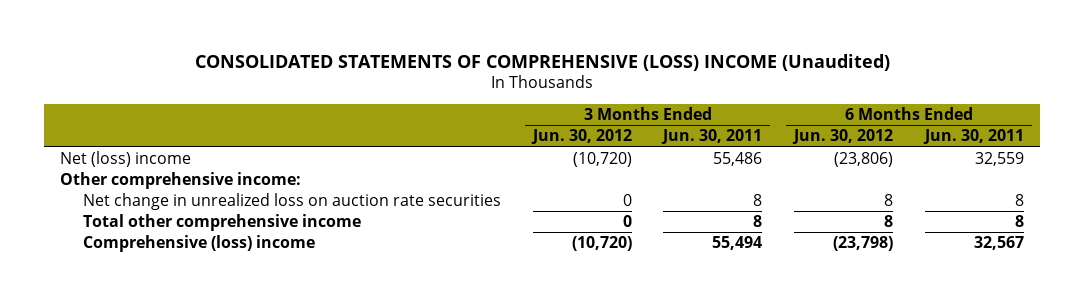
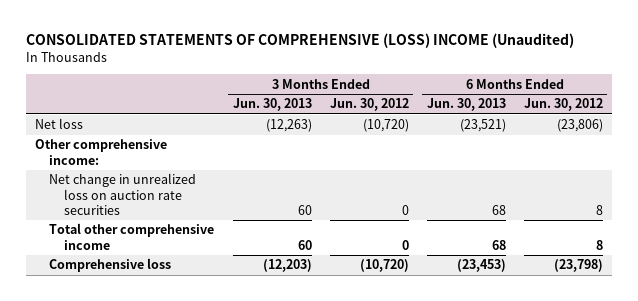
[661,129,763,145] Jun. 30, 2011 -> none
[922,129,1024,145] Jun. 30, 2011 -> none
none -> [232,98,312,112] Jun. 30, 2013
none -> [426,98,506,112] Jun. 30, 2013
[59,151,191,168] Net (loss) income -> [35,118,84,130] Net loss
[82,235,315,253] Comprehensive (loss) income -> [49,258,172,273] Comprehensive loss

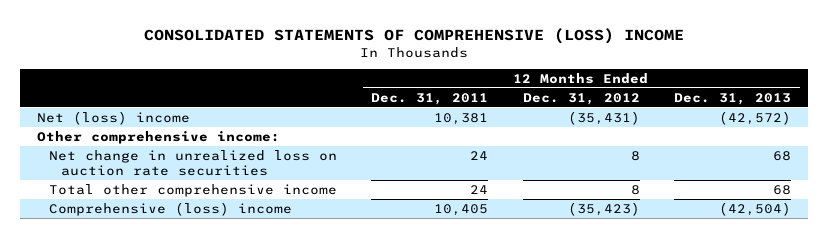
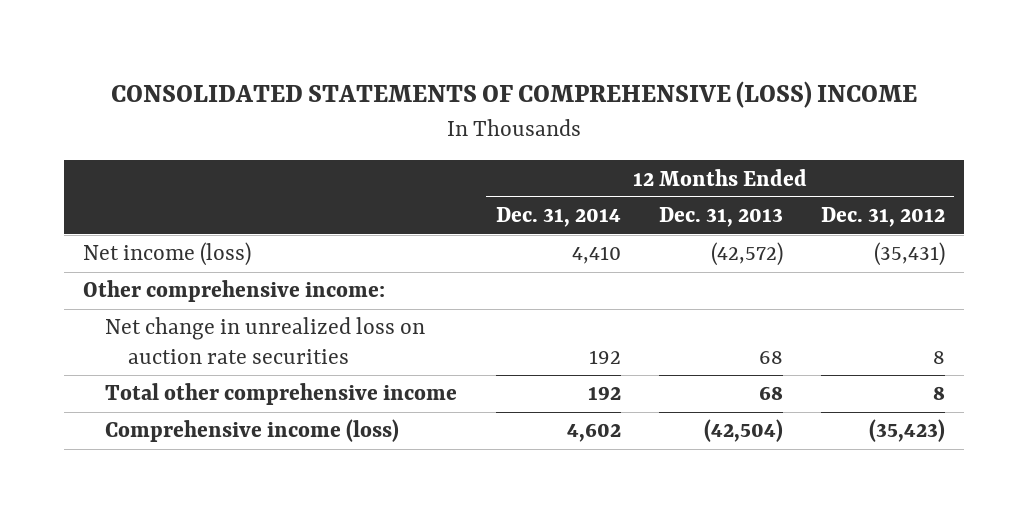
[371,92,489,105] Dec. 31, 2011 -> none
none -> [495,207,621,228] Dec. 31, 2014
[37,110,191,125] Net (loss) income -> [83,242,252,267] Net income (loss)
[49,201,293,216] Comprehensive (loss) income -> [105,419,400,443] Comprehensive income (loss)

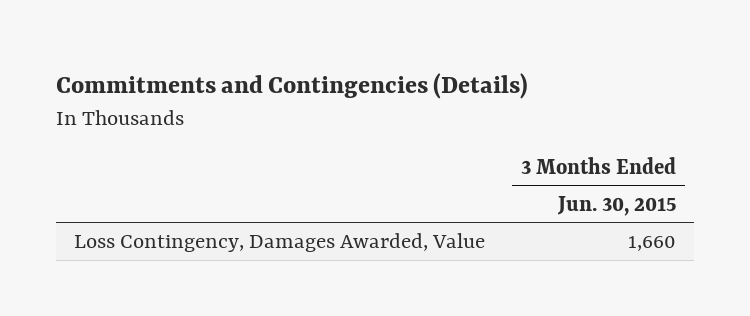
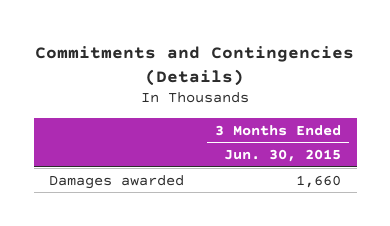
[73,233,485,253] Loss Contingency, Damages Awarded, Value -> [49,174,185,189] Damages awarded

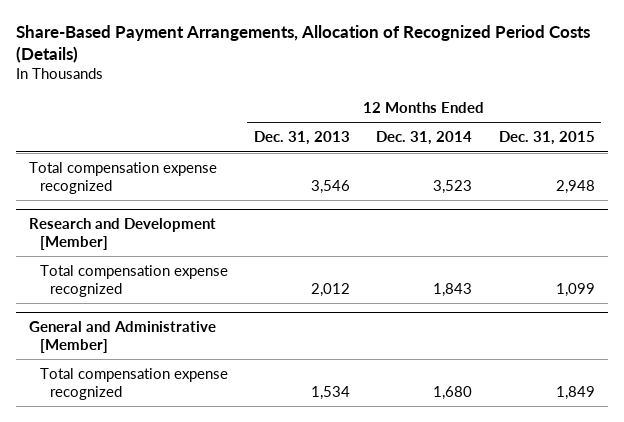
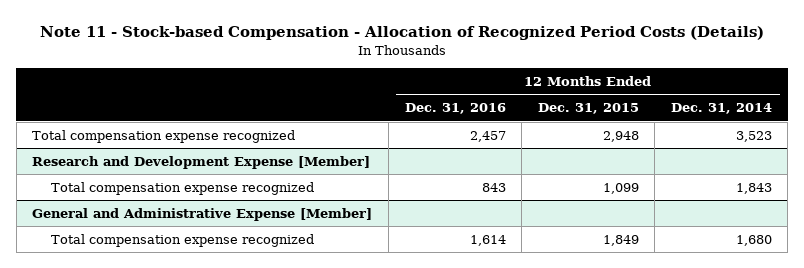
[15,24,590,64] Share-Based Payment Arrangements, Allocation of Recognized Period Costs (Details) -> [40,25,765,40] Note 11 - Stock-based Compensation - Allocation of Recognized Period Costs (Details)
[253,131,350,146] Dec. 31, 2013 -> none
none -> [404,103,506,115] Dec. 31, 2016
[28,217,216,251] Research and Development [Member] -> [32,156,371,170] Research and Development Expense [Member]
[28,320,216,354] General and Administrative [Member] -> [32,208,373,222] General and Administrative Expense [Member]

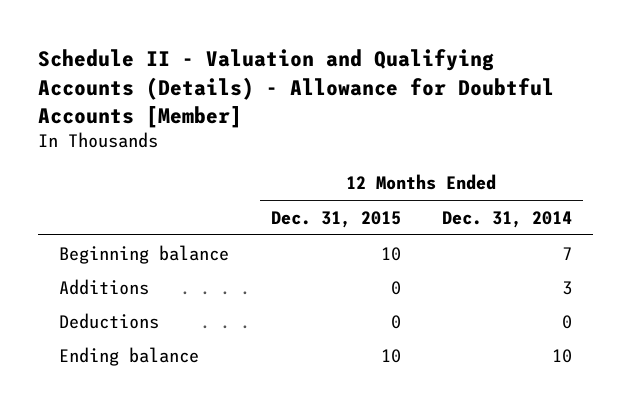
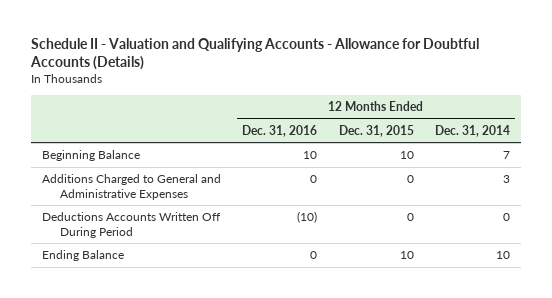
[38,49,555,128] Schedule II - Valuation and Qualifying Accounts (Details) - Allowance for Doubtful Accounts [Member] -> [30,38,480,71] Schedule II - Valuation and Qualifying Accounts - Allowance for Doubtful Accounts (Details)
none -> [242,124,318,137] Dec. 31, 2016
[58,244,229,264] Beginning balance -> [41,150,140,162] Beginning Balance
[58,278,149,295] Additions -> [41,174,221,200] Additions Charged to General and Administrative Expenses
[58,312,159,329] Deductions -> [41,212,221,238] Deductions Accounts Written Off During Period
[58,346,199,366] Ending balance -> [41,250,124,262] Ending Balance

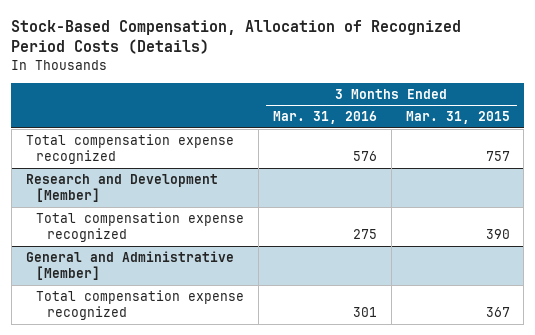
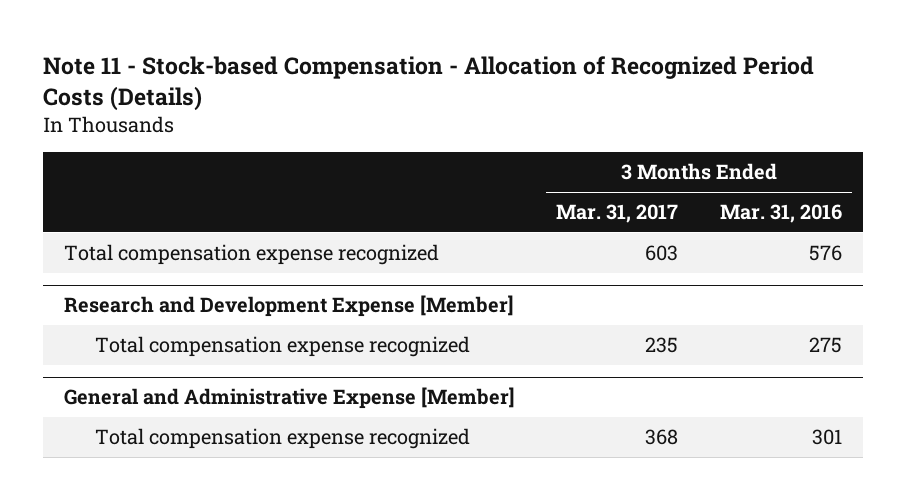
[11,19,462,55] Stock-Based Compensation, Allocation of Recognized Period Costs (Details) -> [43,56,815,112] Note 11 - Stock-based Compensation - Allocation of Recognized Period Costs (Details)
[405,111,510,125] Mar. 31, 2015 -> none
none -> [556,204,679,224] Mar. 31, 2017
[25,173,218,203] Research and Development [Member] -> [63,295,514,318] Research and Development Expense [Member]
[25,250,234,281] General and Administrative [Member] -> [63,387,515,410] General and Administrative Expense [Member]

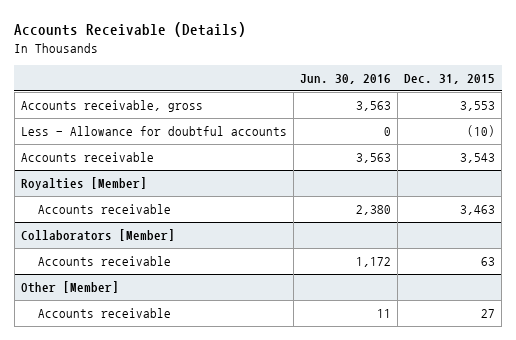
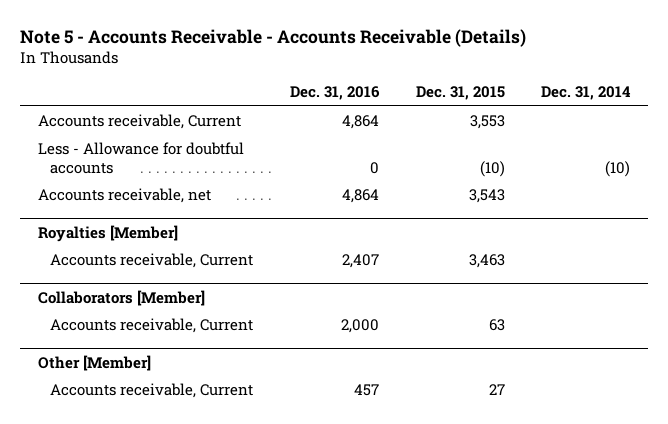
[14,22,247,38] Accounts Receivable (Details) -> [19,28,526,47] Note 5 - Accounts Receivable - Accounts Receivable (Details)
[299,74,391,85] Jun. 30, 2016 -> none
none -> [289,86,380,101] Dec. 31, 2016
none -> [541,86,632,101] Dec. 31, 2014
[20,100,203,113] Accounts receivable, gross -> [37,114,241,130] Accounts receivable, Current
[20,152,154,163] Accounts receivable -> [37,188,211,204] Accounts receivable, net
[38,204,172,215] Accounts receivable -> [50,253,254,269] Accounts receivable, Current
[38,256,172,267] Accounts receivable -> [50,318,254,334] Accounts receivable, Current
[38,308,172,319] Accounts receivable -> [50,383,254,399] Accounts receivable, Current

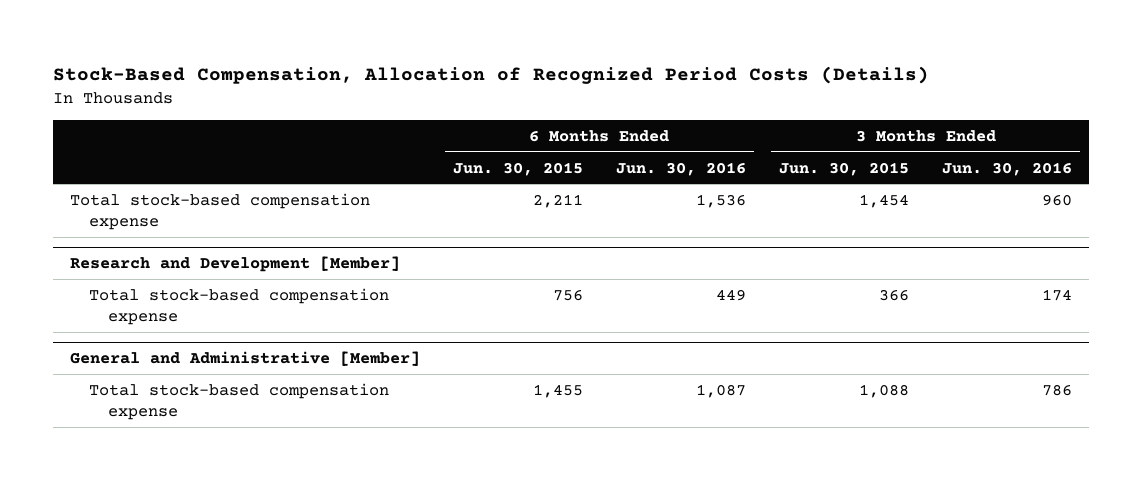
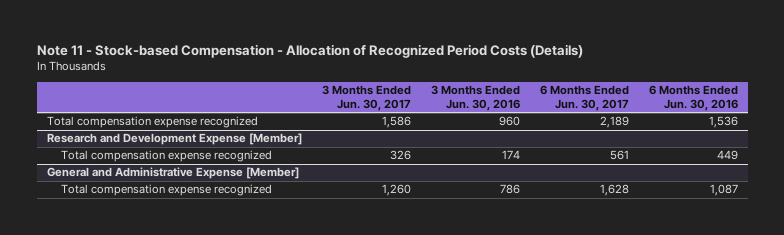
[53,65,930,84] Stock-Based Compensation, Allocation of Recognized Period Costs (Details) -> [36,43,583,58] Note 11 - Stock-based Compensation - Allocation of Recognized Period Costs (Details)
[452,161,583,176] Jun. 30, 2015 -> none
[779,161,910,176] Jun. 30, 2015 -> none
none -> [321,85,411,111] 3 Months Ended Jun. 30, 2017
none -> [539,85,629,111] 6 Months Ended Jun. 30, 2017
[69,192,370,231] Total stock-based compensation expense -> [46,116,258,129] Total compensation expense recognized
[69,256,400,273] Research and Development [Member] -> [46,133,302,146] Research and Development Expense [Member]
[88,287,389,326] Total stock-based compensation expense -> [61,150,273,163] Total compensation expense recognized
[69,351,420,367] General and Administrative [Member] -> [46,167,299,180] General and Administrative Expense [Member]
[88,382,389,421] Total stock-based compensation expense -> [61,184,273,197] Total compensation expense recognized

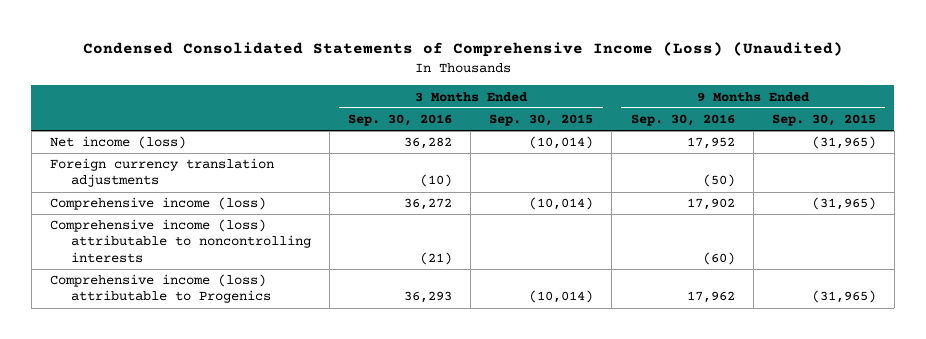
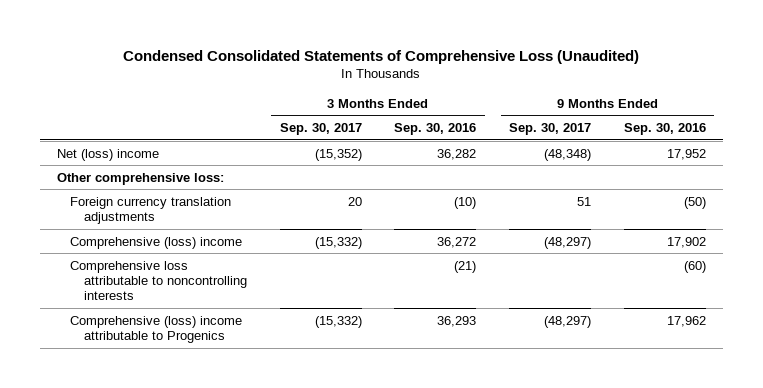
[82,41,843,57] Condensed Consolidated Statements of Comprehensive Income (Loss) (Unaudited) -> [123,49,640,64] Condensed Consolidated Statements of Comprehensive Loss (Unaudited)
[489,114,594,127] Sep. 30, 2015 -> none
[771,114,876,127] Sep. 30, 2015 -> none
none -> [279,123,362,136] Sep. 30, 2017
none -> [509,123,592,136] Sep. 30, 2017
[50,136,187,150] Net income (loss) -> [56,148,159,161] Net (loss) income
none -> [56,172,224,185] Other comprehensive loss:
[50,197,267,211] Comprehensive income (loss) -> [70,236,243,249] Comprehensive (loss) income
[50,219,311,263] Comprehensive income (loss) attributable to noncontrolling interests -> [70,260,247,301] Comprehensive loss attributable to noncontrolling interests
[50,274,271,304] Comprehensive income (loss) attributable to Progenics -> [70,315,243,343] Comprehensive (loss) income attributable to Progenics

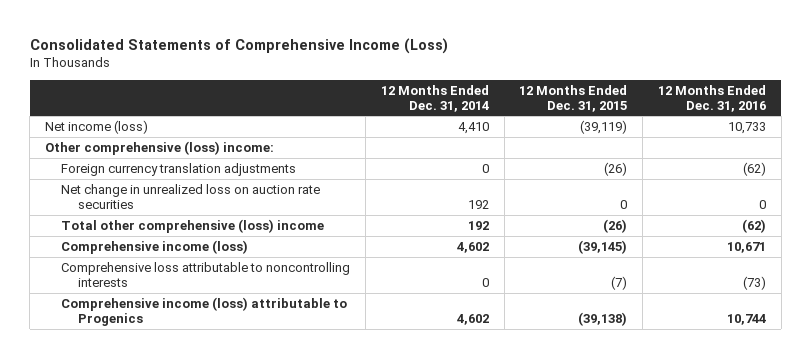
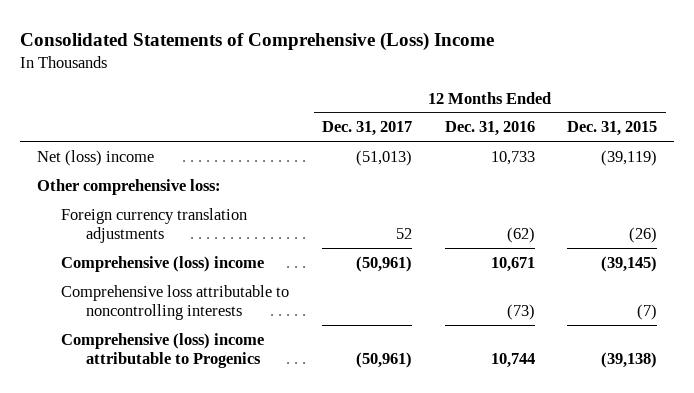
[29,37,448,54] Consolidated Statements of Comprehensive Income (Loss) -> [20,31,495,51] Consolidated Statements of Comprehensive (Loss) Income
[380,84,489,112] 12 Months Ended Dec. 31, 2014 -> none
none -> [322,121,413,137] Dec. 31, 2017
[44,119,148,134] Net income (loss) -> [36,149,154,166] Net (loss) income
[44,140,274,155] Other comprehensive (loss) income: -> [36,178,221,195] Other comprehensive loss:
[61,183,321,210] Net change in unrealized loss on auction rate securities -> none
[61,218,325,233] Total other comprehensive (loss) income -> none
[61,239,249,254] Comprehensive income (loss) -> [61,255,265,272] Comprehensive (loss) income
[61,296,348,327] Comprehensive income (loss) attributable to Progenics -> [61,332,265,368] Comprehensive (loss) income attributable to Progenics

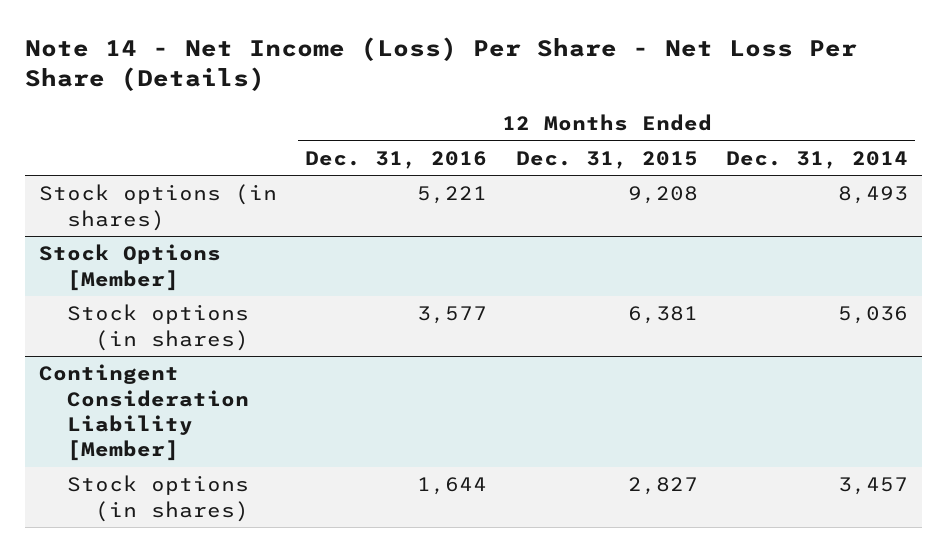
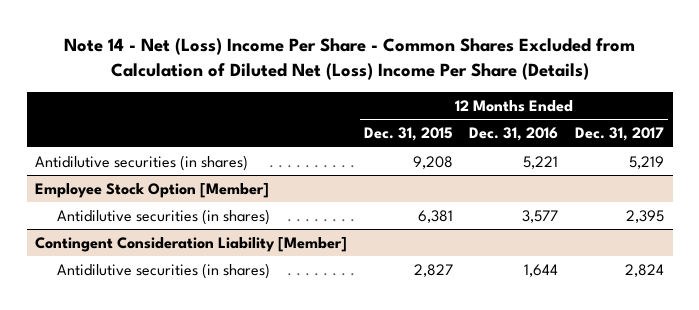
[25,36,858,92] Note 14 - Net Income (Loss) Per Share - Net Loss Per Share (Details) -> [63,38,635,81] Note 14 - Net (Loss) Income Per Share - Common Shares Excluded from Calculation of Diluted Net (Loss) Income Per Share (Details)
[725,150,908,169] Dec. 31, 2014 -> none
none -> [575,127,665,142] Dec. 31, 2017
[39,184,278,231] Stock options (in shares) -> [34,154,248,171] Antidilutive securities (in shares)
[39,244,222,291] Stock Options [Member] -> [34,182,269,198] Employee Stock Option [Member]
[66,304,249,351] Stock options (in shares) -> [57,208,271,225] Antidilutive securities (in shares)
[66,475,249,522] Stock options (in shares) -> [57,262,271,279] Antidilutive securities (in shares)

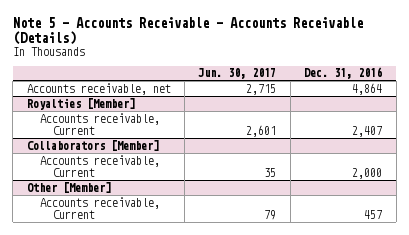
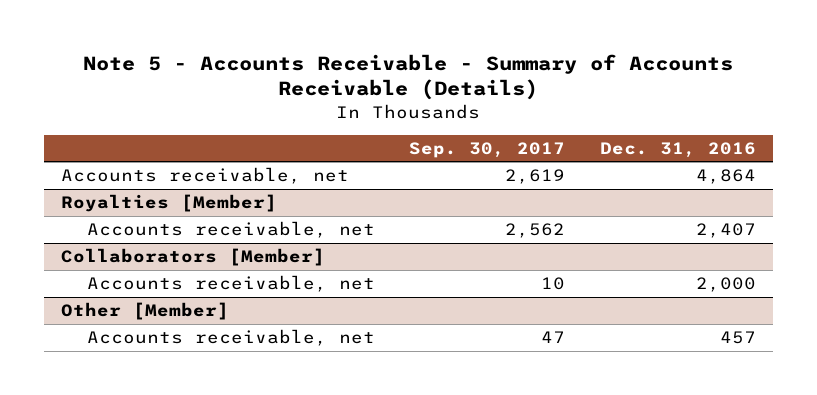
[12,16,363,45] Note 5 - Accounts Receivable - Accounts Receivable (Details) -> [83,53,734,101] Note 5 - Accounts Receivable - Summary of Accounts Receivable (Details)
[198,68,277,80] Jun. 30, 2017 -> none
none -> [409,141,566,158] Sep. 30, 2017
[39,112,160,135] Accounts receivable, Current -> [87,221,376,239] Accounts receivable, net
[39,154,160,177] Accounts receivable, Current -> [87,275,376,293] Accounts receivable, net
[39,196,160,219] Accounts receivable, Current -> [87,329,376,347] Accounts receivable, net

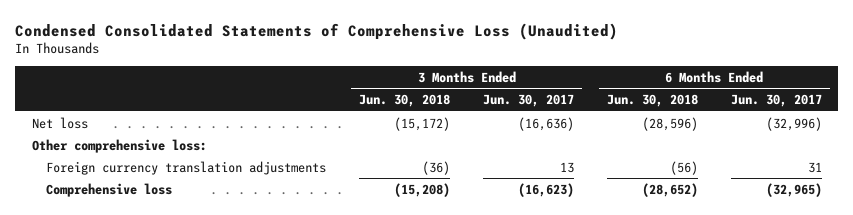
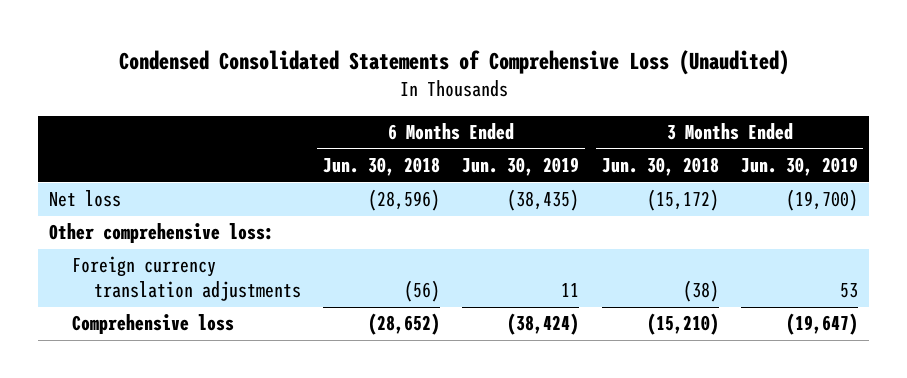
[483,94,575,108] Jun. 30, 2017 -> none
[730,94,822,108] Jun. 30, 2017 -> none
none -> [462,157,580,177] Jun. 30, 2019
none -> [740,157,858,177] Jun. 30, 2019
[422,160,451,175] (36) -> [682,280,719,303] (38)
[394,182,451,197] (15,208) -> [646,313,719,336] (15,210)

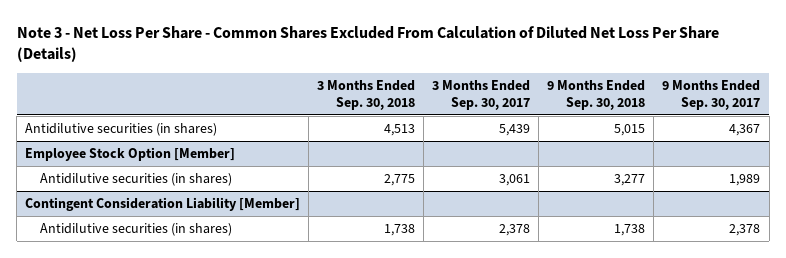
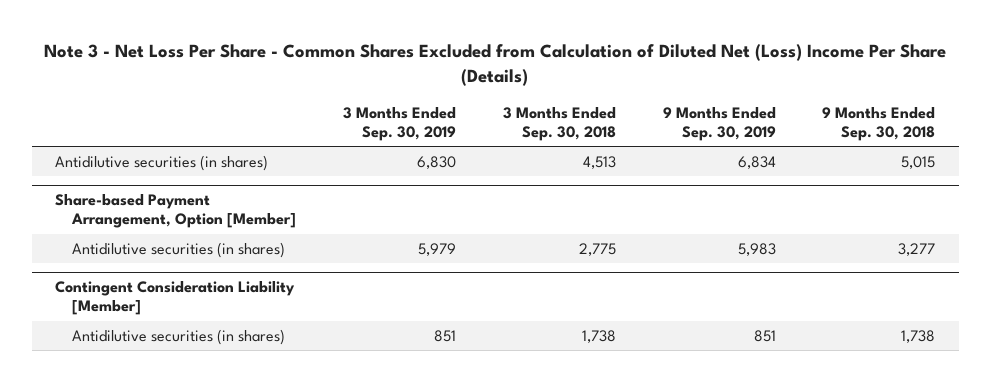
[16,25,719,63] Note 3 - Net Loss Per Share - Common Shares Excluded From Calculation of Diluted Net Loss Per Share (Details) -> [44,43,947,86] Note 3 - Net Loss Per Share - Common Shares Excluded from Calculation of Diluted Net (Loss) Income Per Share (Details)
[432,80,531,110] 3 Months Ended Sep. 30, 2017 -> none
[662,80,761,110] 9 Months Ended Sep. 30, 2017 -> none
none -> [343,107,457,141] 3 Months Ended Sep. 30, 2019
none -> [662,107,776,141] 9 Months Ended Sep. 30, 2019
[25,147,236,162] Employee Stock Option [Member] -> [55,194,297,229] Share-based Payment Arrangement, Option [Member]

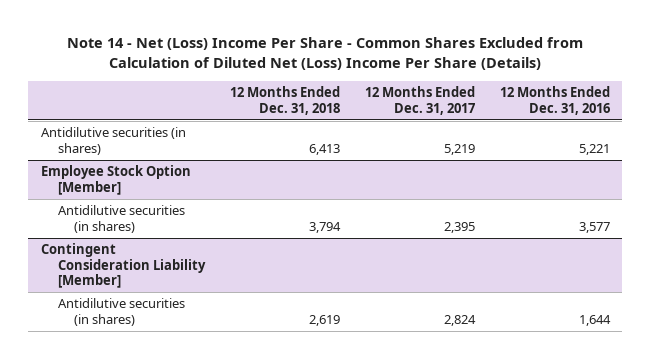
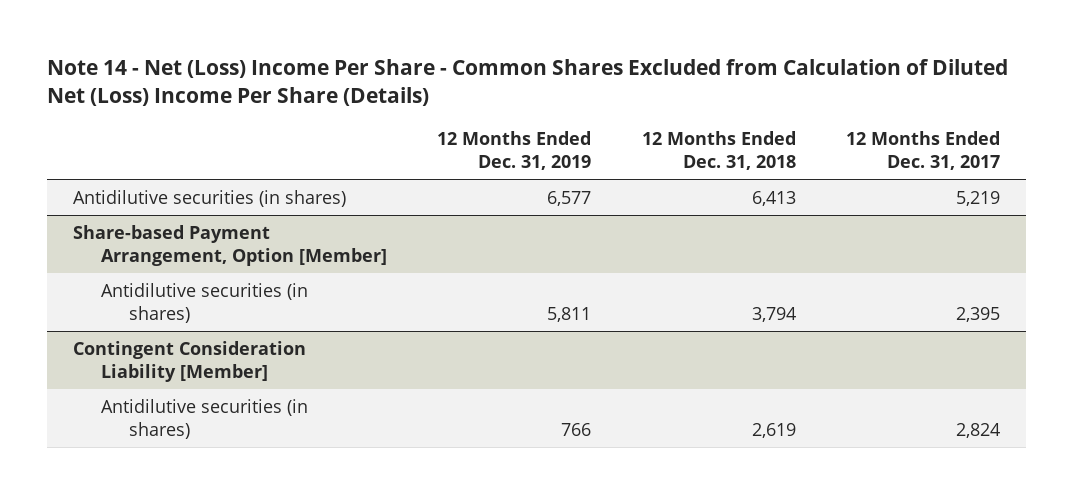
[499,86,610,115] 12 Months Ended Dec. 31, 2016 -> none
none -> [437,131,592,170] 12 Months Ended Dec. 31, 2019
[40,165,191,195] Employee Stock Option [Member] -> [72,225,387,266] Share-based Payment Arrangement, Option [Member]

